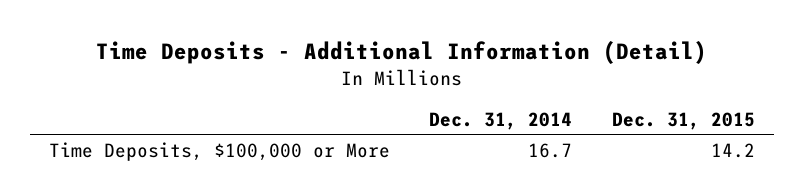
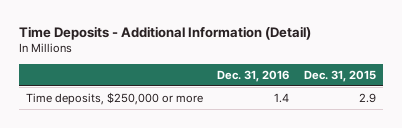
[429,112,573,131] Dec. 31, 2014 -> none
none -> [217,69,290,82] Dec. 31, 2016
[49,141,391,161] Time Deposits, $100,000 or More -> [26,92,204,106] Time deposits, $250,000 or more
[710,142,755,158] 14.2 -> [358,93,376,104] 2.9

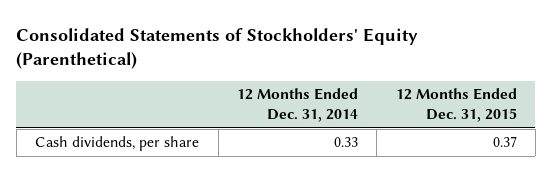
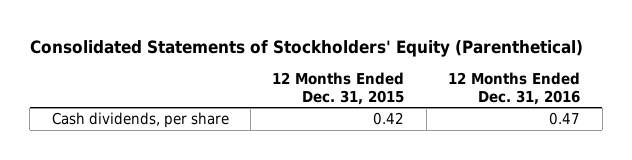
[236,88,358,123] 12 Months Ended Dec. 31, 2014 -> none
none -> [448,72,581,105] 12 Months Ended Dec. 31, 2016
[492,136,517,148] 0.37 -> [373,112,405,126] 0.42

